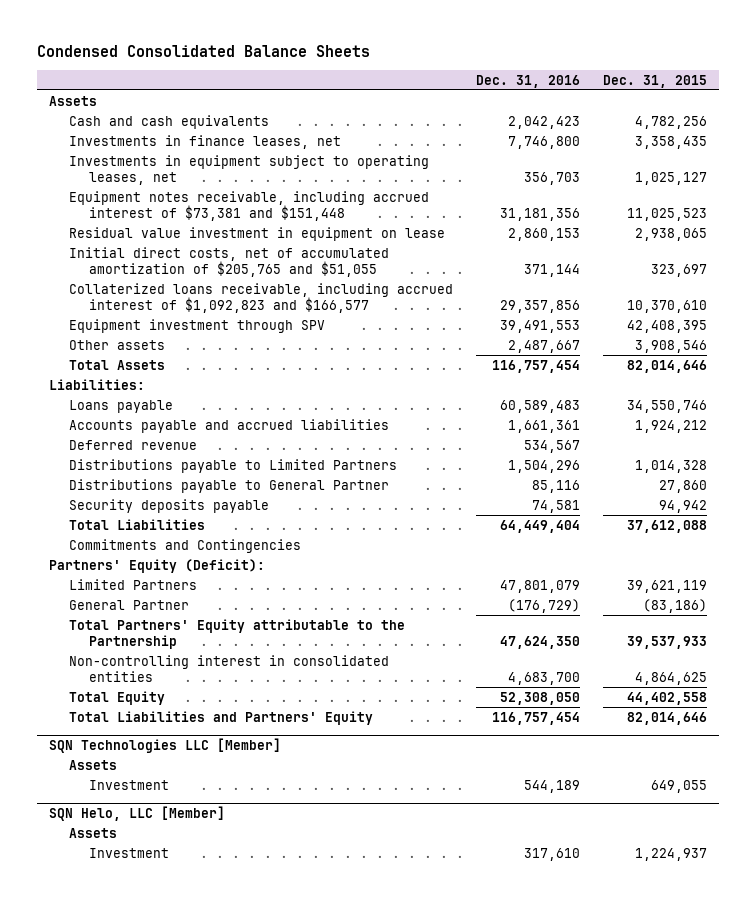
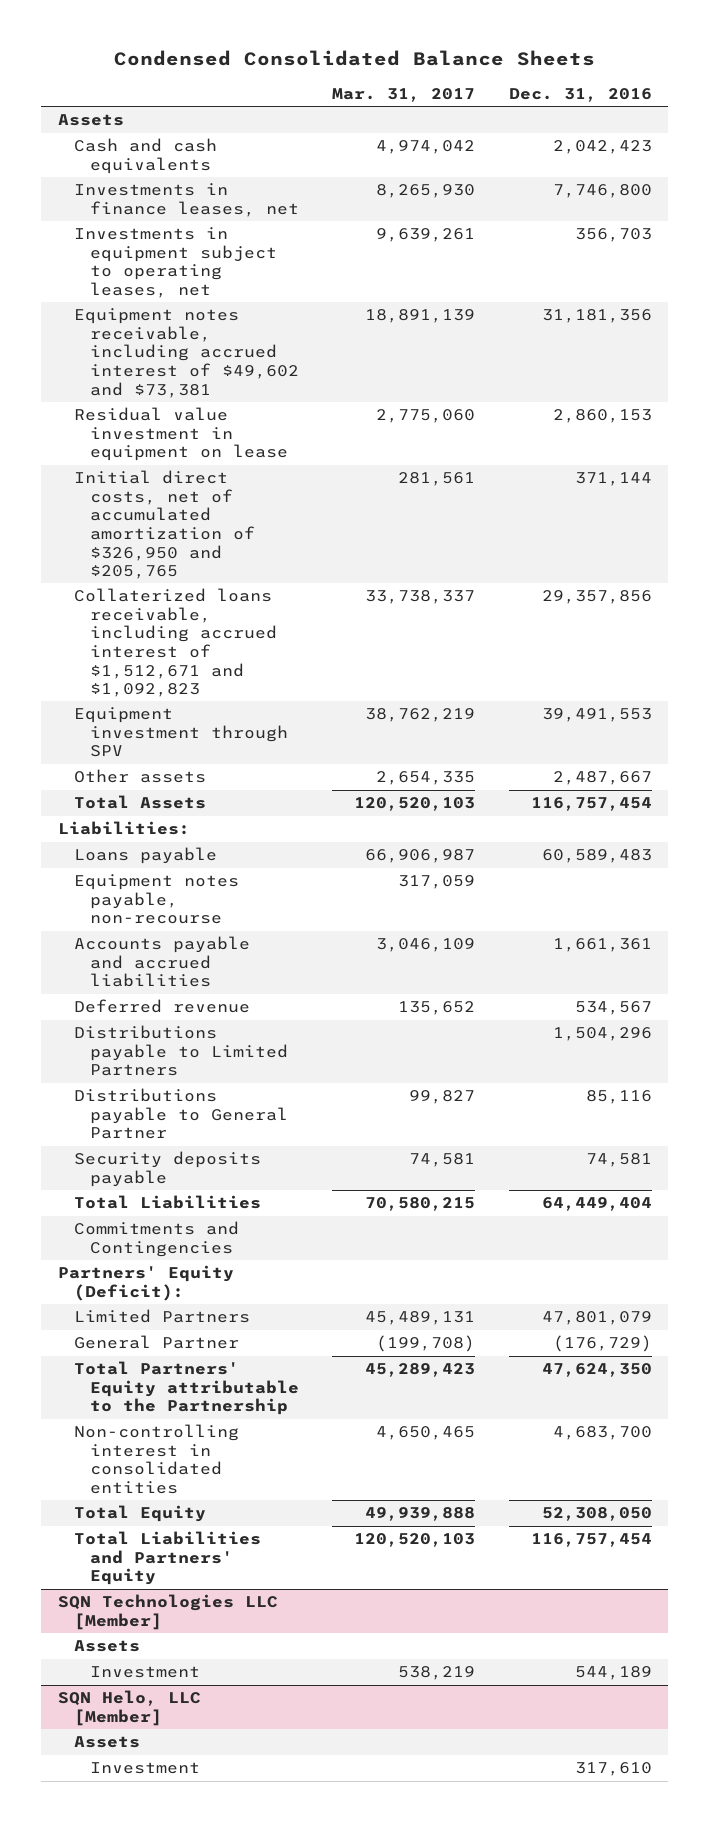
[603,74,708,88] Dec. 31, 2015 -> none
none -> [332,87,476,102] Mar. 31, 2017
[68,190,429,222] Equipment notes receivable, including accrued interest of $73,381 and $151,448 -> [73,308,299,398] Equipment notes receivable, including accrued interest of $49,602 and $73,381
[68,246,389,278] Initial direct costs, net of accumulated amortization of $205,765 and $51,055 -> [73,470,255,580] Initial direct costs, net of accumulated amortization of $326,950 and $205,765
[68,282,453,314] Collaterized loans receivable, including accrued interest of $1,092,823 and $166,577 -> [73,588,277,698] Collaterized loans receivable, including accrued interest of $1,512,671 and $1,092,823
none -> [73,874,239,925] Equipment notes payable, non-recourse

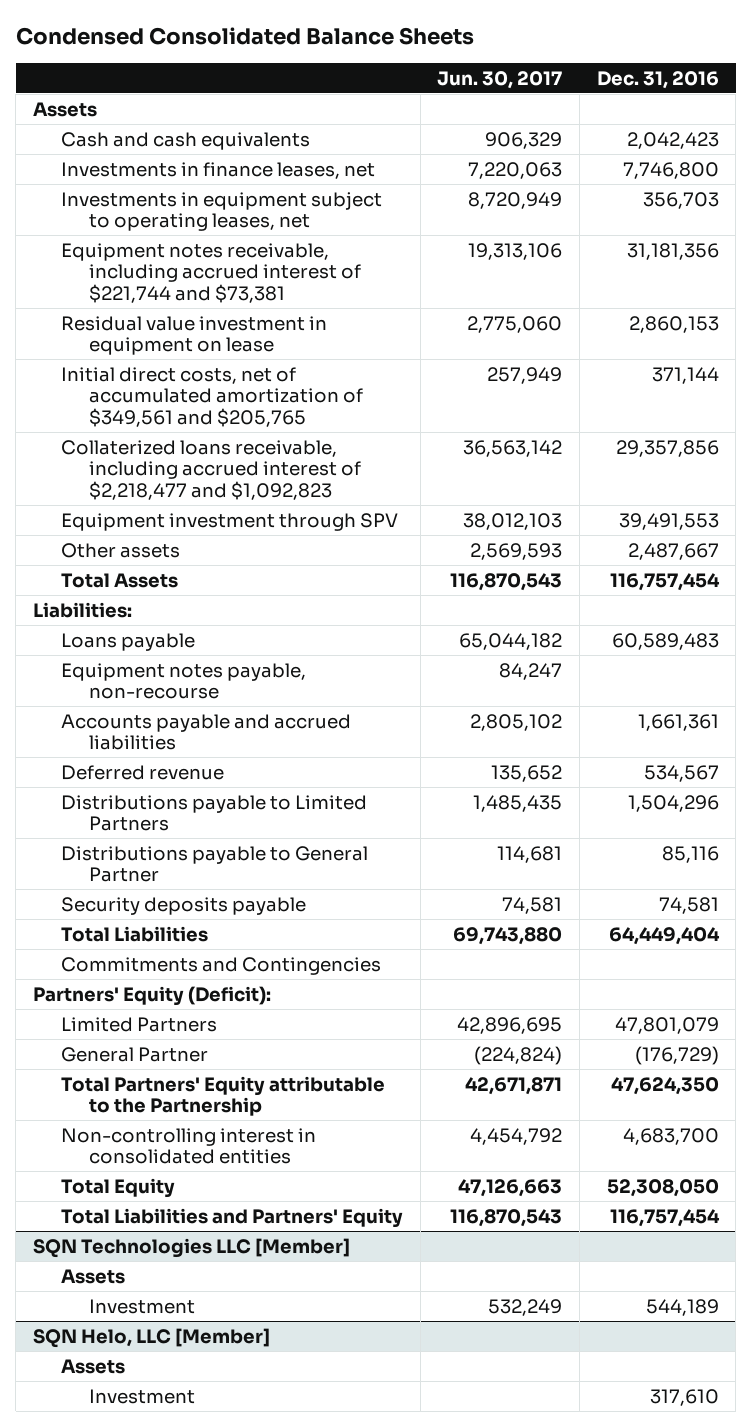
[332,87,476,102] Mar. 31, 2017 -> none
none -> [437,70,563,89] Jun. 30, 2017
[73,308,299,398] Equipment notes receivable, including accrued interest of $49,602 and $73,381 -> [60,242,361,303] Equipment notes receivable, including accrued interest of $221,744 and $73,381
[73,470,255,580] Initial direct costs, net of accumulated amortization of $326,950 and $205,765 -> [60,366,363,427] Initial direct costs, net of accumulated amortization of $349,561 and $205,765
[73,588,277,698] Collaterized loans receivable, including accrued interest of $1,512,671 and $1,092,823 -> [60,439,361,500] Collaterized loans receivable, including accrued interest of $2,218,477 and $1,092,823

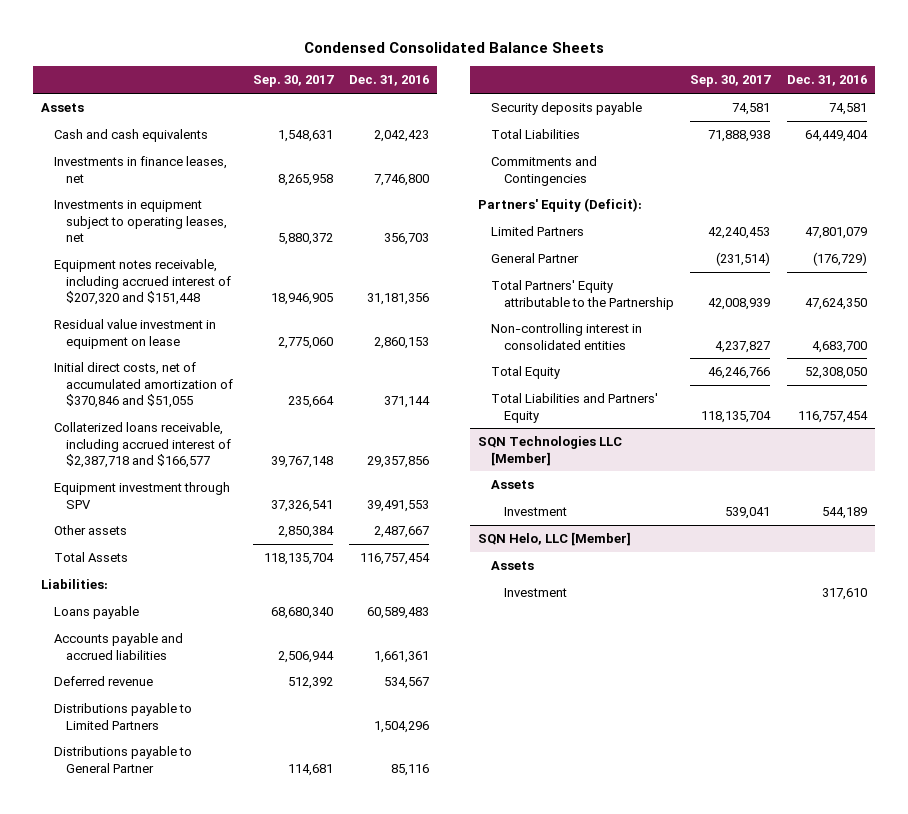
[437,70,563,89] Jun. 30, 2017 -> none
none -> [252,75,334,88] Sep. 30, 2017
[60,242,361,303] Equipment notes receivable, including accrued interest of $221,744 and $73,381 -> [53,259,232,306] Equipment notes receivable, including accrued interest of $207,320 and $151,448
[60,366,363,427] Initial direct costs, net of accumulated amortization of $349,561 and $205,765 -> [53,362,234,409] Initial direct costs, net of accumulated amortization of $370,846 and $51,055
[60,439,361,500] Collaterized loans receivable, including accrued interest of $2,218,477 and $1,092,823 -> [53,422,232,469] Collaterized loans receivable, including accrued interest of $2,387,718 and $166,577
[60,662,306,700] Equipment notes payable, non-recourse -> none

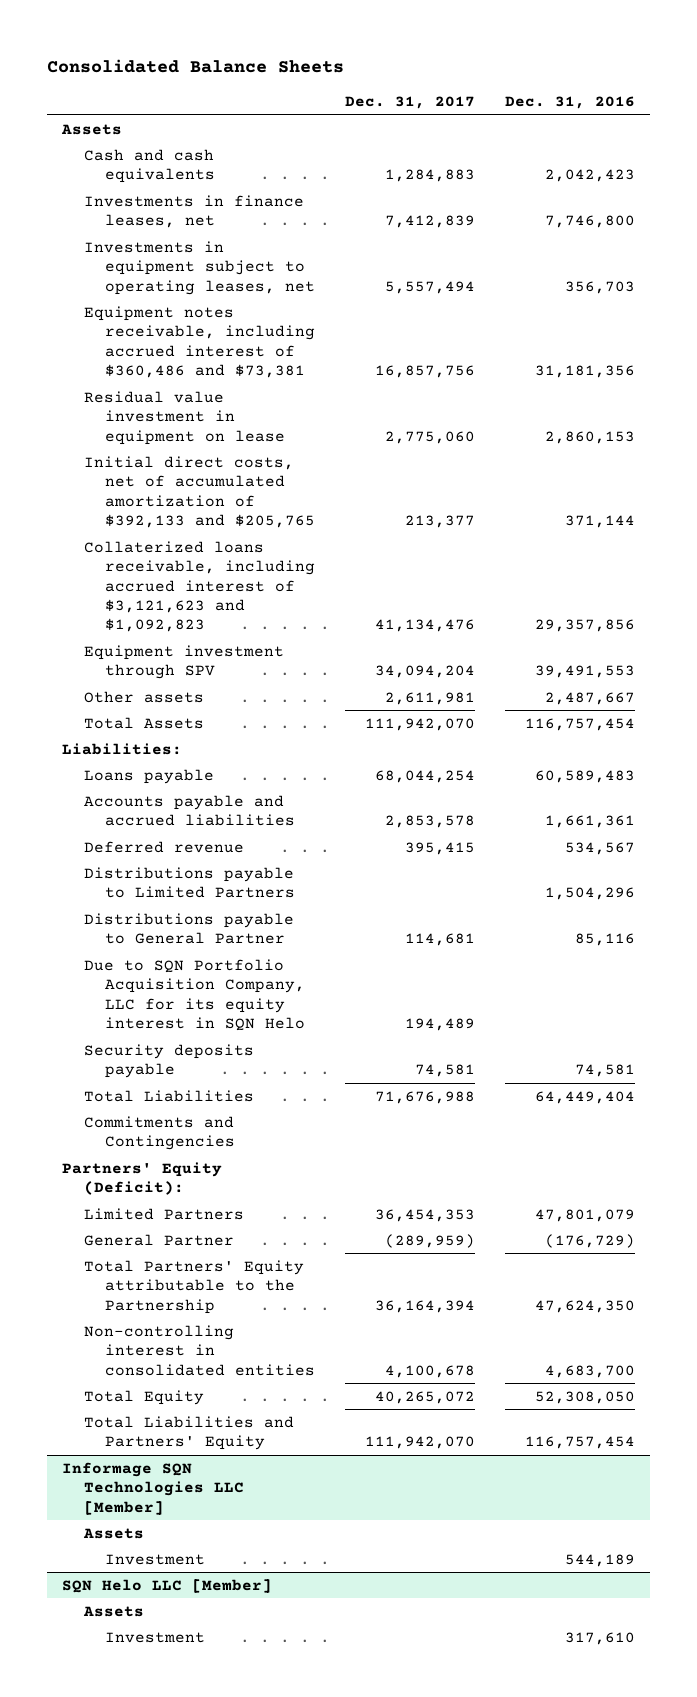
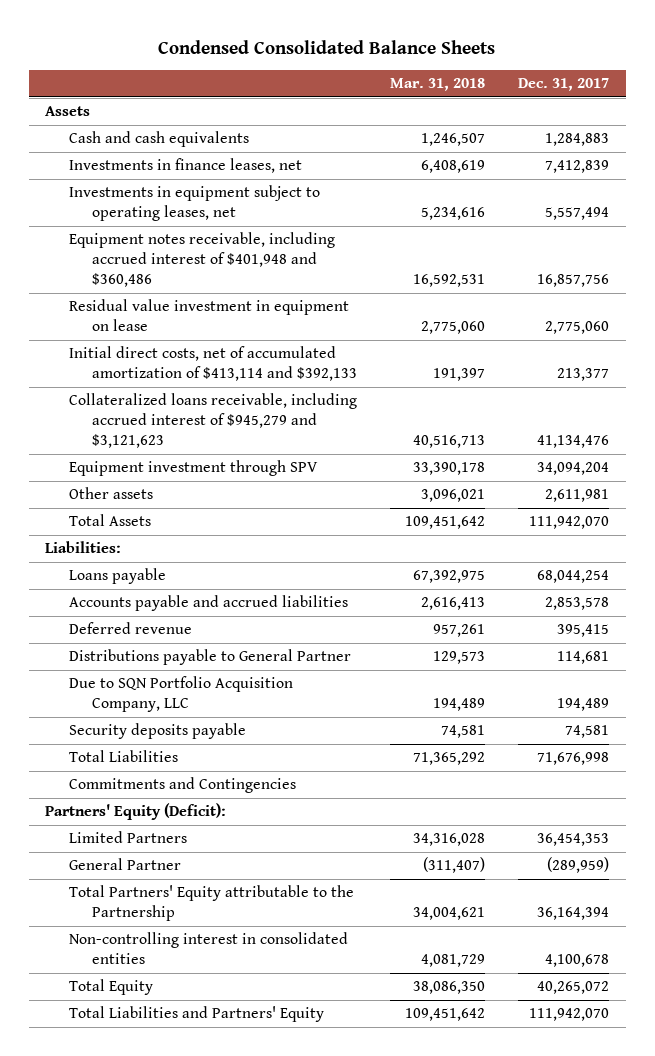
[47,59,345,74] Consolidated Balance Sheets -> [158,39,496,54] Condensed Consolidated Balance Sheets
[504,96,635,110] Dec. 31, 2016 -> none
none -> [390,78,486,92] Mar. 31, 2018
[83,305,315,378] Equipment notes receivable, including accrued interest of $360,486 and $73,381 -> [68,232,335,288] Equipment notes receivable, including accrued interest of $401,948 and $360,486
[83,455,315,528] Initial direct costs, net of accumulated amortization of $392,133 and $205,765 -> [68,346,357,382] Initial direct costs, net of accumulated amortization of $413,114 and $392,133
[83,540,315,633] Collaterized loans receivable, including accrued interest of $3,121,623 and $1,092,823 -> [68,393,357,449] Collateralized loans receivable, including accrued interest of $945,279 and $3,121,623
[83,866,295,899] Distributions payable to Limited Partners -> none
[83,958,305,1031] Due to SQN Portfolio Acquisition Company, LLC for its equity interest in SQN Helo -> [68,676,293,713] Due to SQN Portfolio Acquisition Company, LLC
[374,1090,475,1104] 71,676,988 -> [537,752,610,766] 71,676,998
[62,1461,244,1515] Informage SQN Technologies LLC [Member] -> none
[82,1527,144,1539] Assets -> none
[104,1553,205,1565] Investment -> none
[62,1578,273,1593] SQN Helo LLC [Member] -> none
[82,1605,144,1617] Assets -> none
[104,1631,205,1643] Investment -> none

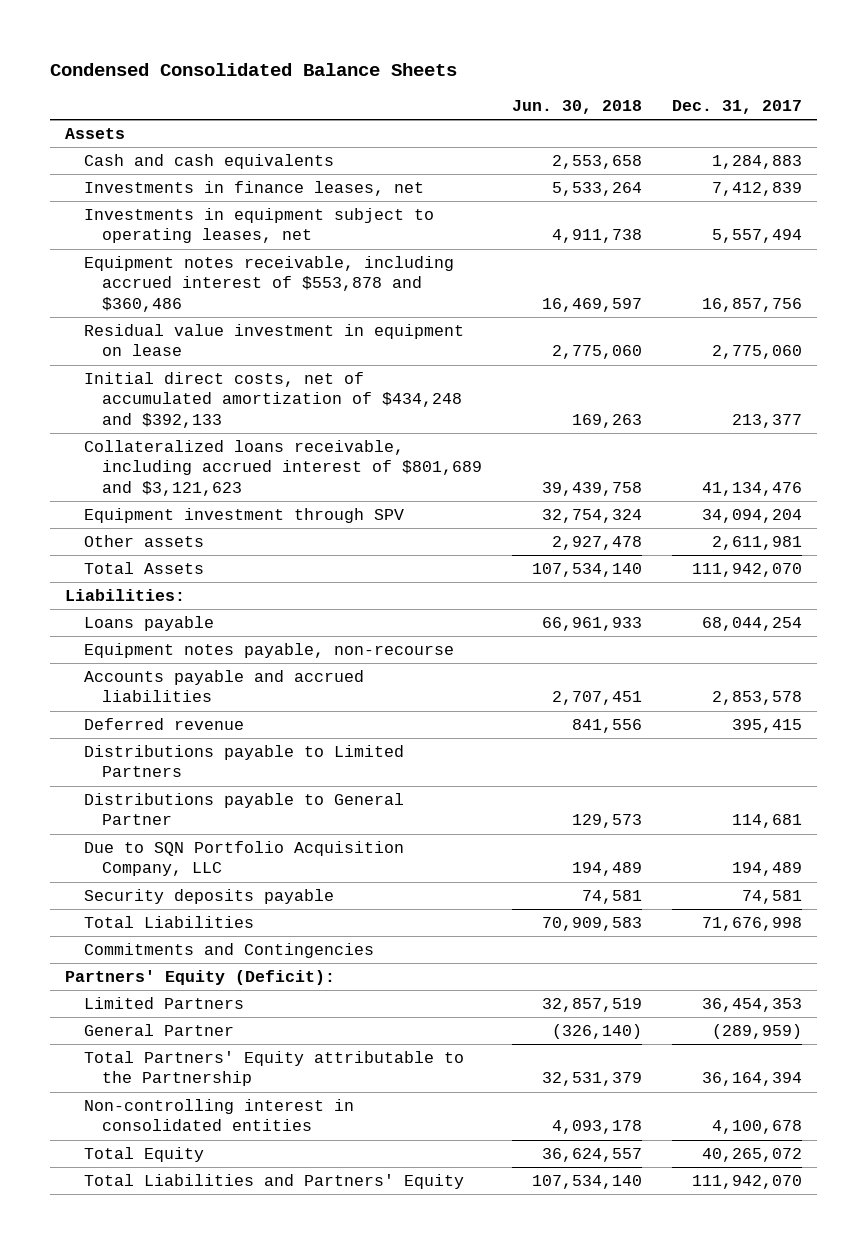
[390,78,486,92] Mar. 31, 2018 -> none
none -> [512,100,643,115] Jun. 30, 2018
[68,232,335,288] Equipment notes receivable, including accrued interest of $401,948 and $360,486 -> [83,255,454,312] Equipment notes receivable, including accrued interest of $553,878 and $360,486
[68,346,357,382] Initial direct costs, net of accumulated amortization of $413,114 and $392,133 -> [83,371,463,428] Initial direct costs, net of accumulated amortization of $434,248 and $392,133
[68,393,357,449] Collateralized loans receivable, including accrued interest of $945,279 and $3,121,623 -> [83,439,483,496] Collateralized loans receivable, including accrued interest of $801,689 and $3,121,623
none -> [83,642,454,658] Equipment notes payable, non-recourse
none -> [83,744,404,778] Distributions payable to Limited Partners

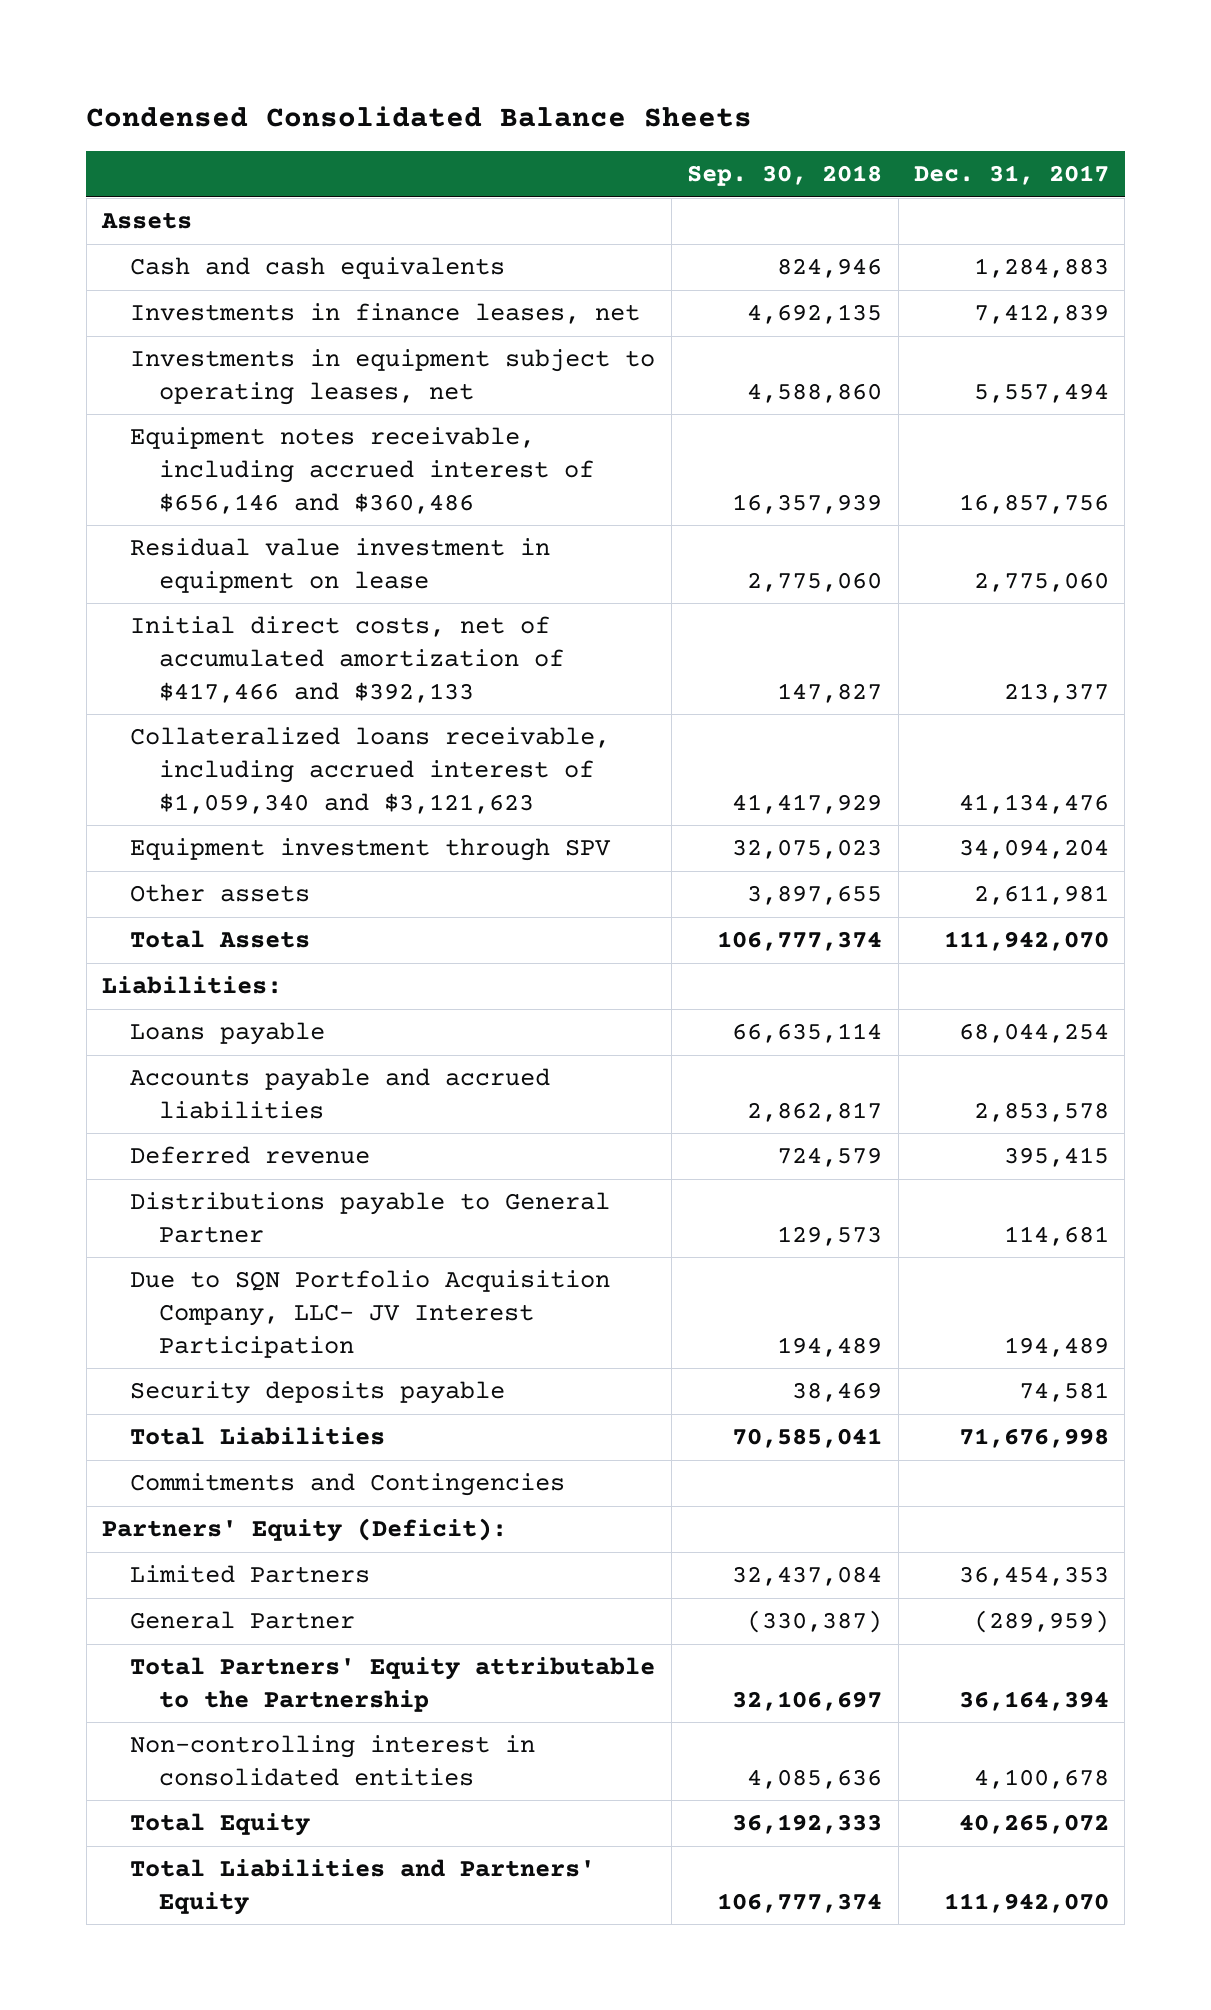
[512,100,643,115] Jun. 30, 2018 -> none
none -> [687,165,883,187] Sep. 30, 2018
[83,255,454,312] Equipment notes receivable, including accrued interest of $553,878 and $360,486 -> [130,427,594,514] Equipment notes receivable, including accrued interest of $656,146 and $360,486
[83,371,463,428] Initial direct costs, net of accumulated amortization of $434,248 and $392,133 -> [130,616,564,703] Initial direct costs, net of accumulated amortization of $417,466 and $392,133
[83,439,483,496] Collateralized loans receivable, including accrued interest of $801,689 and $3,121,623 -> [130,727,611,814] Collateralized loans receivable, including accrued interest of $1,059,340 and $3,121,623
[83,642,454,658] Equipment notes payable, non-recourse -> none
[83,744,404,778] Distributions payable to Limited Partners -> none
[83,840,404,877] Due to SQN Portfolio Acquisition Company, LLC -> [130,1270,611,1358] Due to SQN Portfolio Acquisition Company, LLC- JV Interest Participation

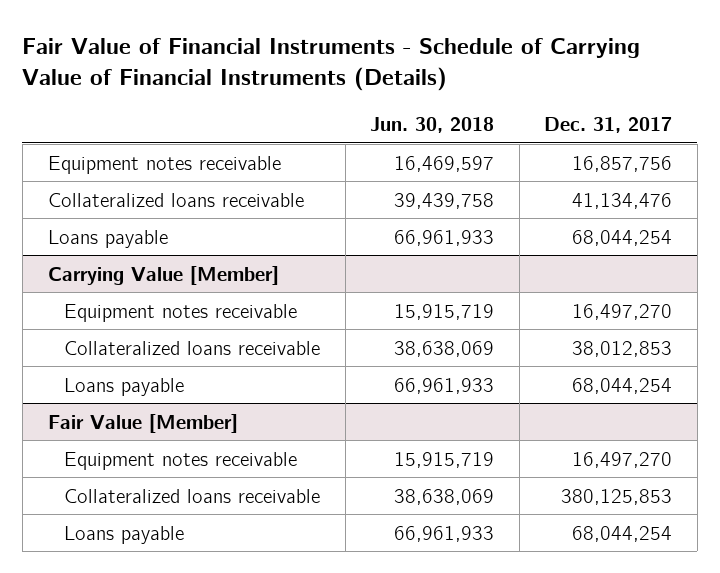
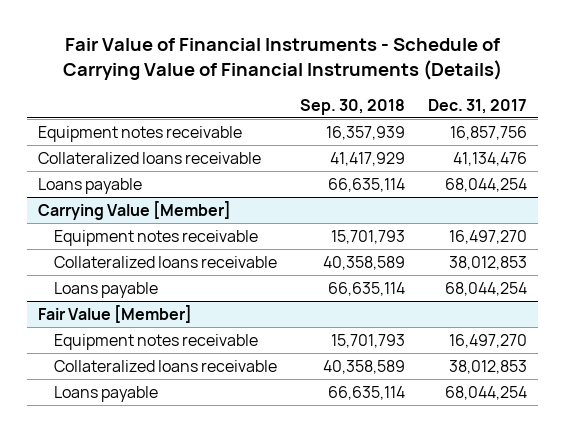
[370,116,495,133] Jun. 30, 2018 -> none
none -> [300,98,406,115] Sep. 30, 2018
[561,488,673,505] 380,125,853 -> [449,359,528,374] 38,012,853

